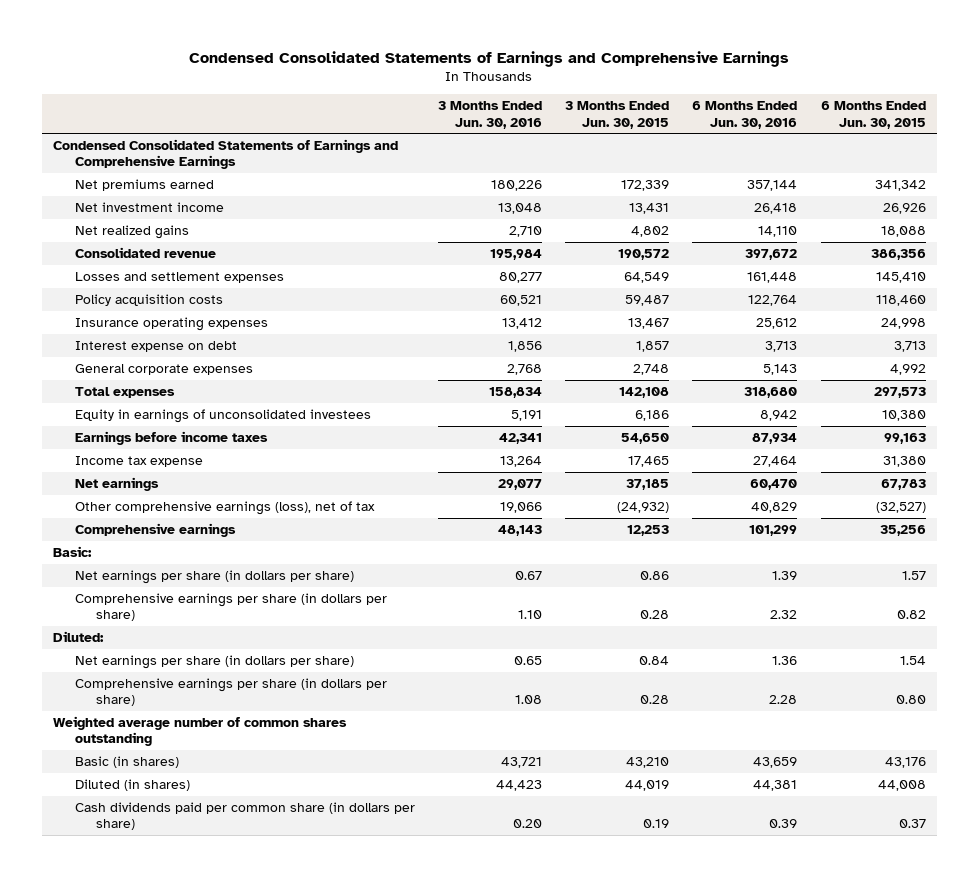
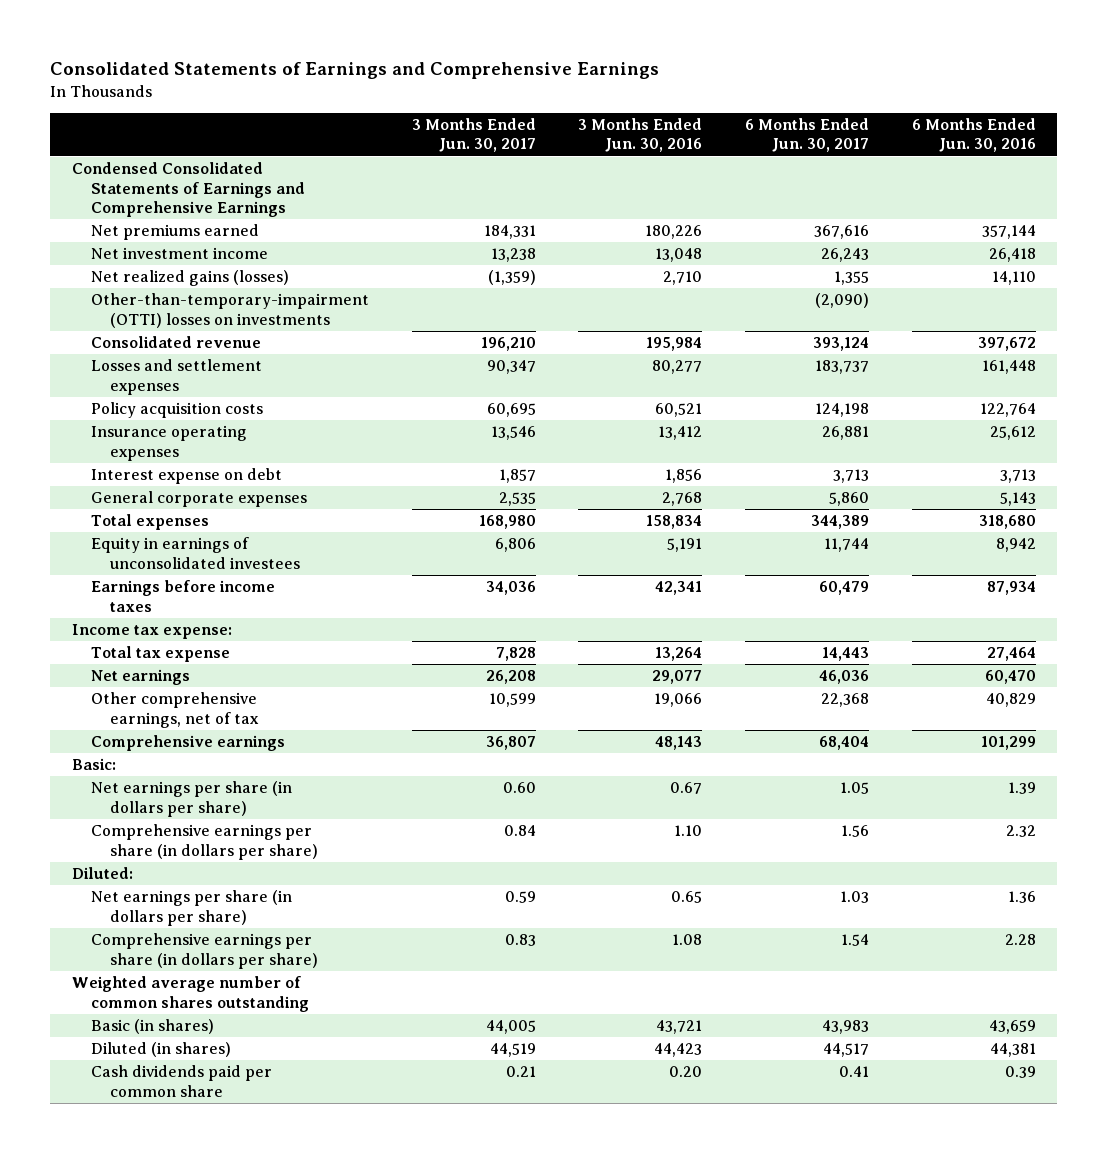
[189,50,790,67] Condensed Consolidated Statements of Earnings and Comprehensive Earnings -> [50,62,660,80] Consolidated Statements of Earnings and Comprehensive Earnings
[565,101,670,129] 3 Months Ended Jun. 30, 2015 -> none
[820,101,926,129] 6 Months Ended Jun. 30, 2015 -> none
none -> [411,117,536,153] 3 Months Ended Jun. 30, 2017
none -> [745,117,870,153] 6 Months Ended Jun. 30, 2017
[74,225,189,240] Net realized gains -> [90,270,289,287] Net realized gains (losses)
none -> [90,293,369,328] Other-than-temporary-impairment (OTTI) losses on investments
none -> [71,624,232,640] Income tax expense:
[74,456,203,468] Income tax expense -> [90,646,230,663] Total tax expense
[74,501,375,516] Other comprehensive earnings (loss), net of tax -> [90,692,259,728] Other comprehensive earnings, net of tax
[74,802,415,831] Cash dividends paid per common share (in dollars per share) -> [90,1065,272,1097] Cash dividends paid per common share

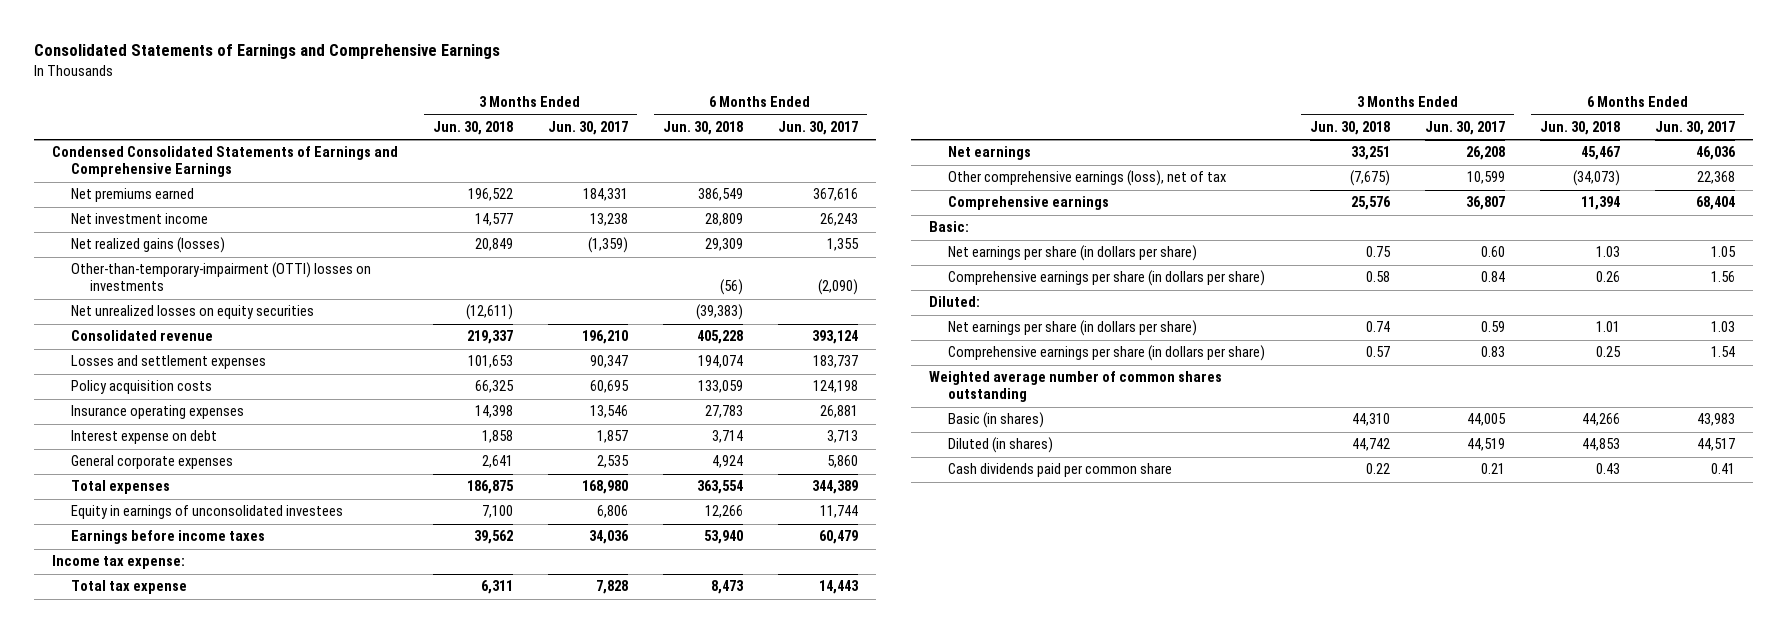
[578,117,703,153] 3 Months Ended Jun. 30, 2016 -> none
[911,117,1036,153] 6 Months Ended Jun. 30, 2016 -> none
none -> [432,120,513,135] Jun. 30, 2018
none -> [662,120,743,135] Jun. 30, 2018
none -> [70,305,314,320] Net unrealized losses on equity securities
[90,692,259,728] Other comprehensive earnings, net of tax -> [948,170,1227,187] Other comprehensive earnings (loss), net of tax

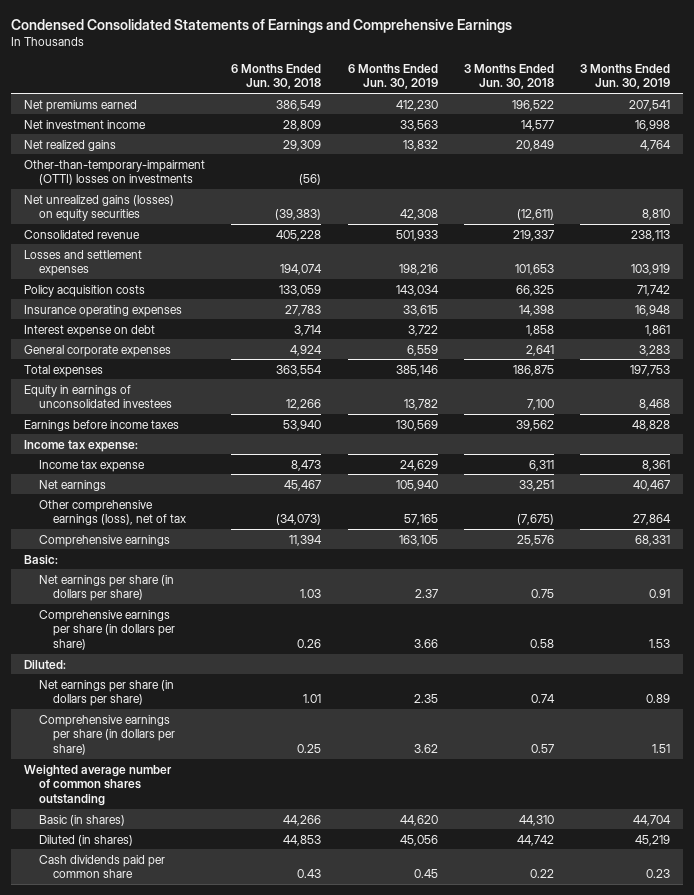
[34,44,501,60] Consolidated Statements of Earnings and Comprehensive Earnings -> [11,18,513,33] Condensed Consolidated Statements of Earnings and Comprehensive Earnings
[547,120,628,135] Jun. 30, 2017 -> none
[778,120,859,135] Jun. 30, 2017 -> none
none -> [347,63,438,90] 6 Months Ended Jun. 30, 2019
none -> [580,63,671,90] 3 Months Ended Jun. 30, 2019
[51,146,398,178] Condensed Consolidated Statements of Earnings and Comprehensive Earnings -> none
[70,237,225,254] Net realized gains (losses) -> [24,139,117,151] Net realized gains
[70,305,314,320] Net unrealized losses on equity securities -> [24,194,175,222] Net unrealized gains (losses) on equity securities
[70,580,187,595] Total tax expense -> [38,459,145,472] Income tax expense

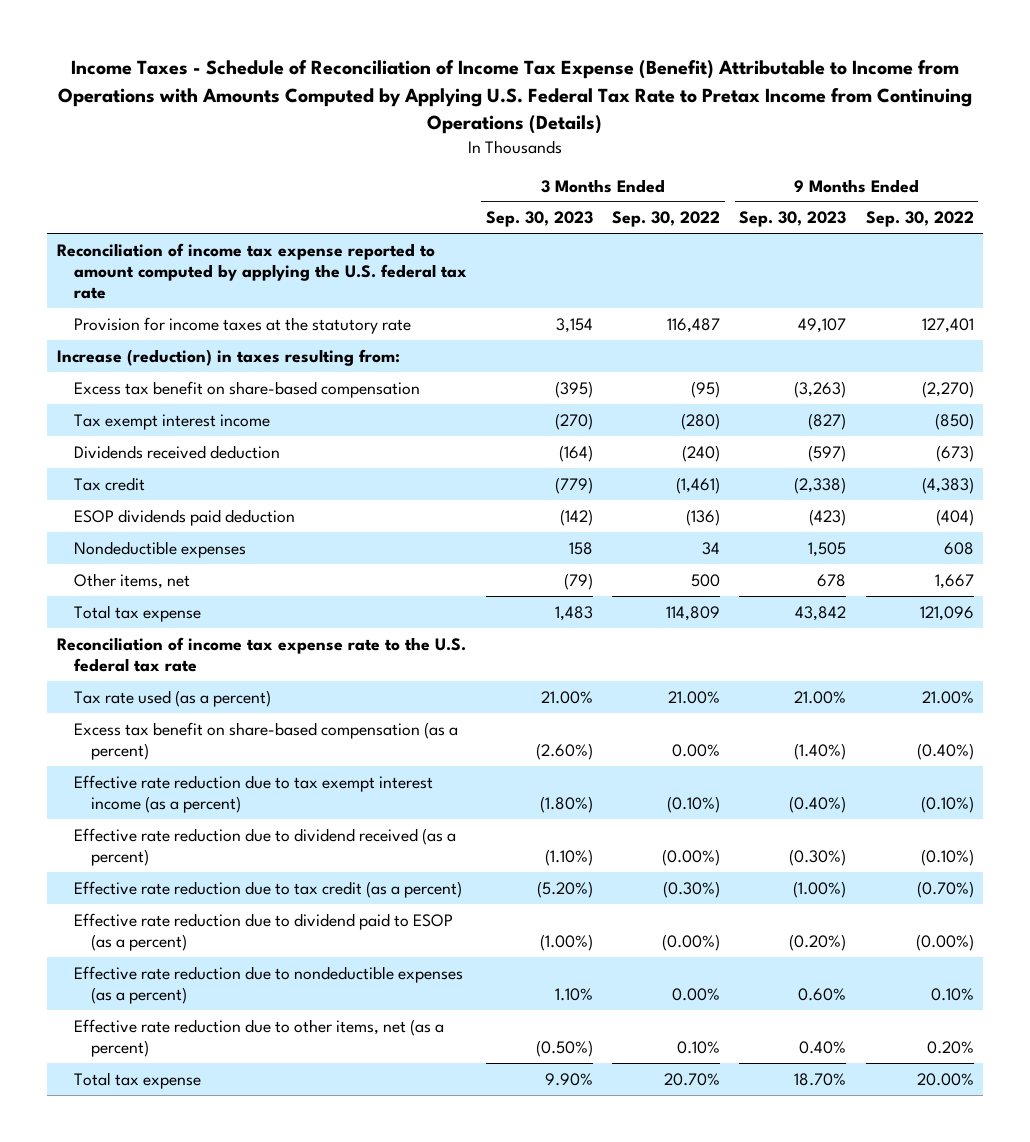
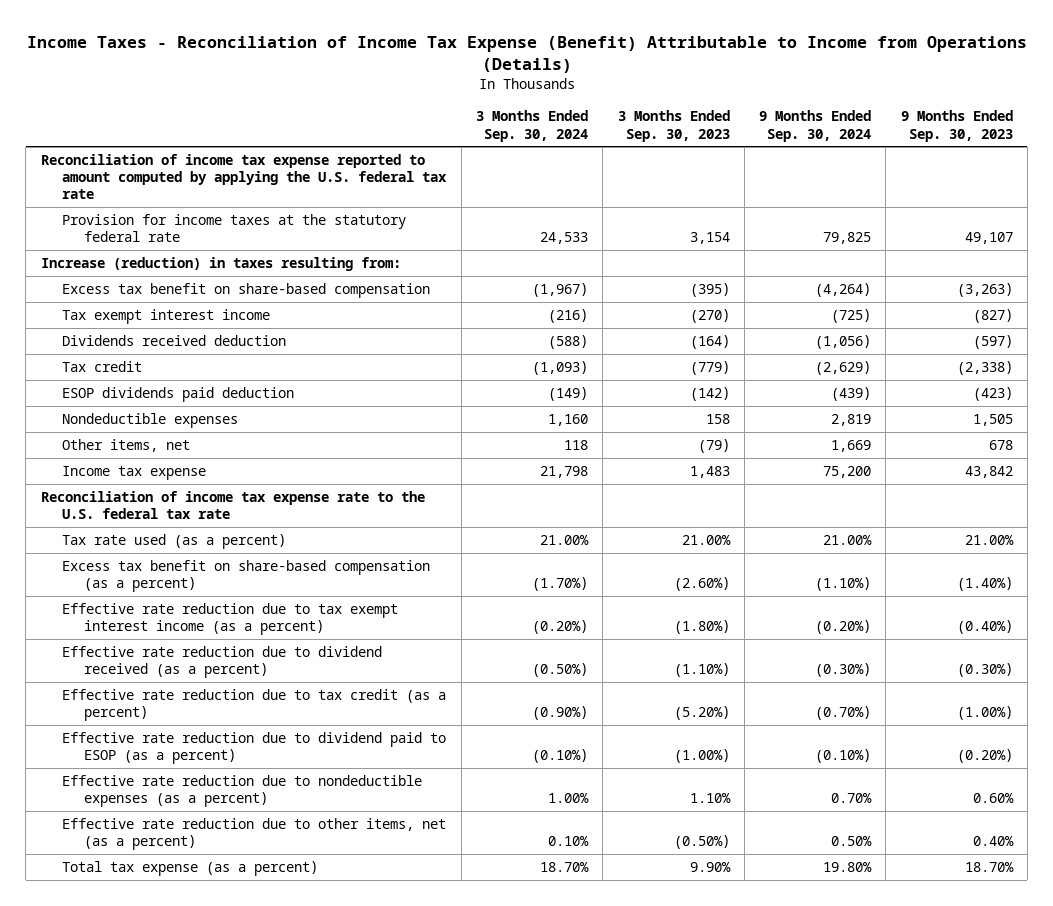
[58,60,973,134] Income Taxes - Schedule of Reconciliation of Income Tax Expense (Benefit) Attributable to Income from Operations with Amounts Computed by Applying U.S. Federal Tax Rate to Pretax Income from Continuing Operations (Details) -> [26,35,1027,73] Income Taxes - Reconciliation of Income Tax Expense (Benefit) Attributable to Income from Operations (Details)
[612,211,721,228] Sep. 30, 2022 -> none
[865,211,974,228] Sep. 30, 2022 -> none
none -> [475,110,588,142] 3 Months Ended Sep. 30, 2024
none -> [759,110,872,142] 9 Months Ended Sep. 30, 2024
[73,316,411,334] Provision for income taxes at the statutory rate -> [62,214,407,243] Provision for income taxes at the statutory federal rate
[73,604,201,622] Total tax expense -> [62,466,207,481] Income tax expense
[73,1071,201,1089] Total tax expense -> [62,861,319,877] Total tax expense (as a percent)

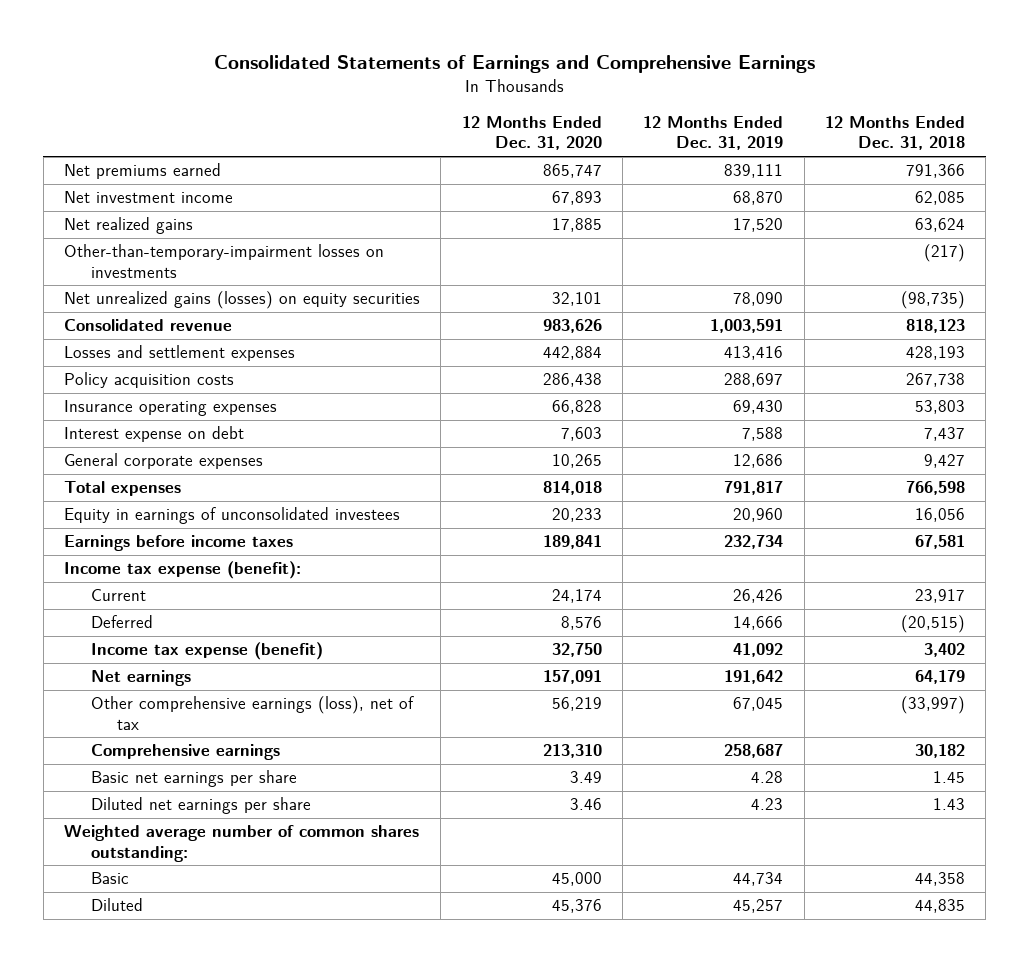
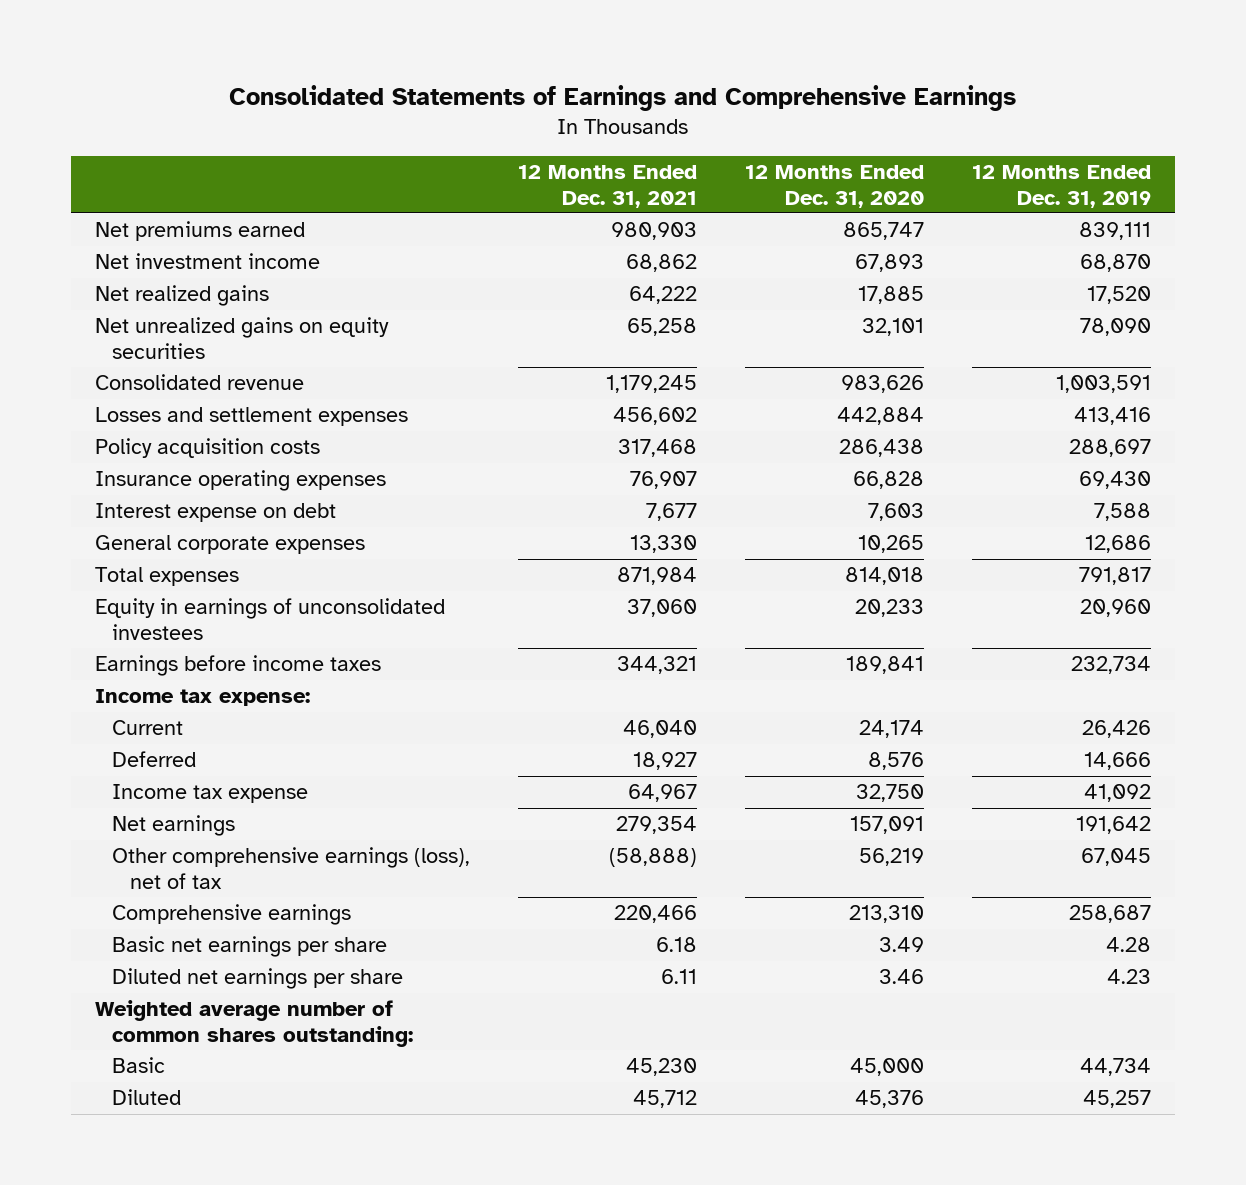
[825,116,966,151] 12 Months Ended Dec. 31, 2018 -> none
none -> [518,165,698,208] 12 Months Ended Dec. 31, 2021
[64,244,385,278] Other-than-temporary-impairment losses on investments -> none
[64,291,421,310] Net unrealized gains (losses) on equity securities -> [94,317,389,359] Net unrealized gains on equity securities
[64,561,302,580] Income tax expense (benefit): -> [94,689,310,707] Income tax expense:
[90,642,323,661] Income tax expense (benefit) -> [112,784,309,804] Income tax expense

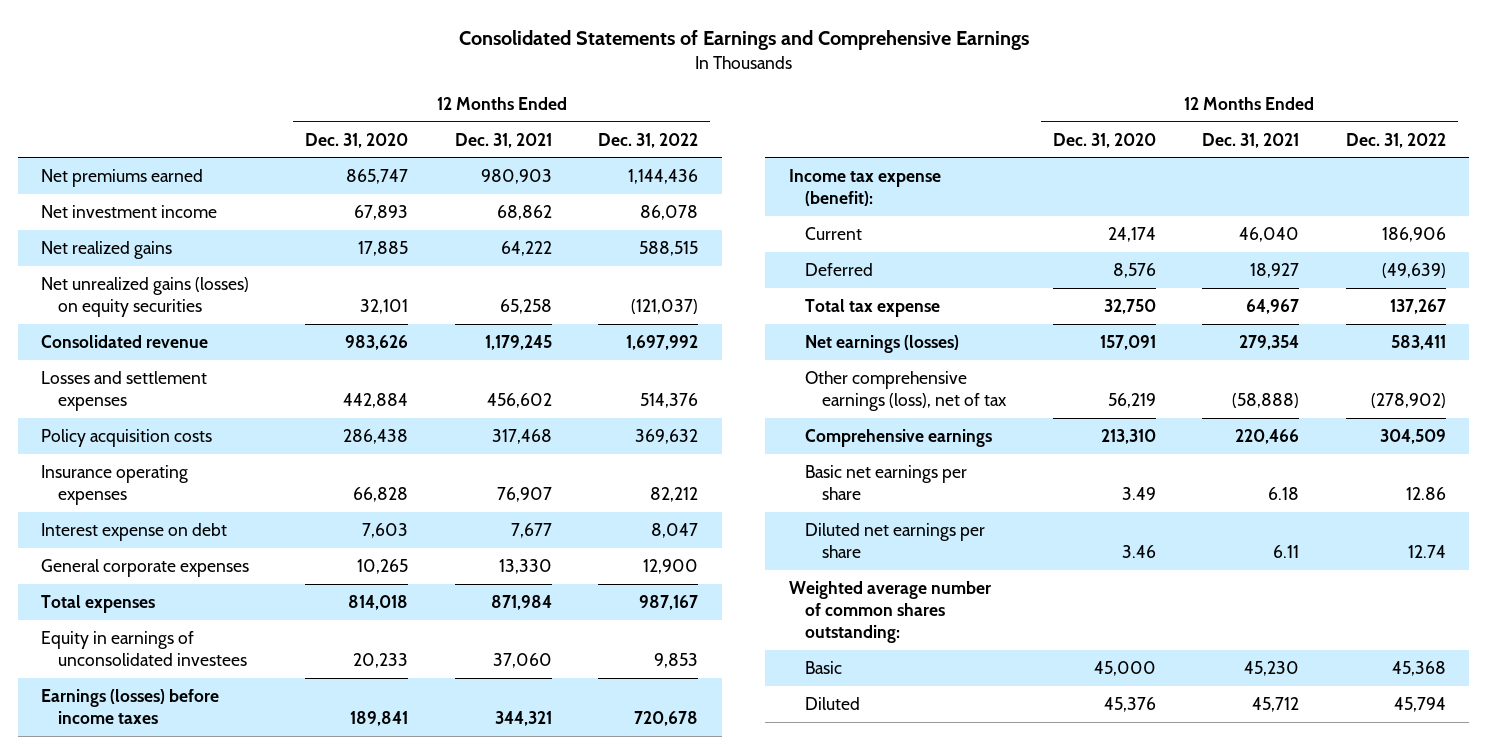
[972,165,1152,208] 12 Months Ended Dec. 31, 2019 -> none
none -> [598,132,699,148] Dec. 31, 2022
[94,317,389,359] Net unrealized gains on equity securities -> [40,276,249,318] Net unrealized gains (losses) on equity securities
[94,655,381,677] Earnings before income taxes -> [40,688,219,725] Earnings (losses) before income taxes
[94,689,310,707] Income tax expense: -> [788,168,941,207] Income tax expense (benefit):
[112,784,309,804] Income tax expense -> [805,298,941,317] Total tax expense
[112,815,236,837] Net earnings -> [805,334,960,353] Net earnings (losses)

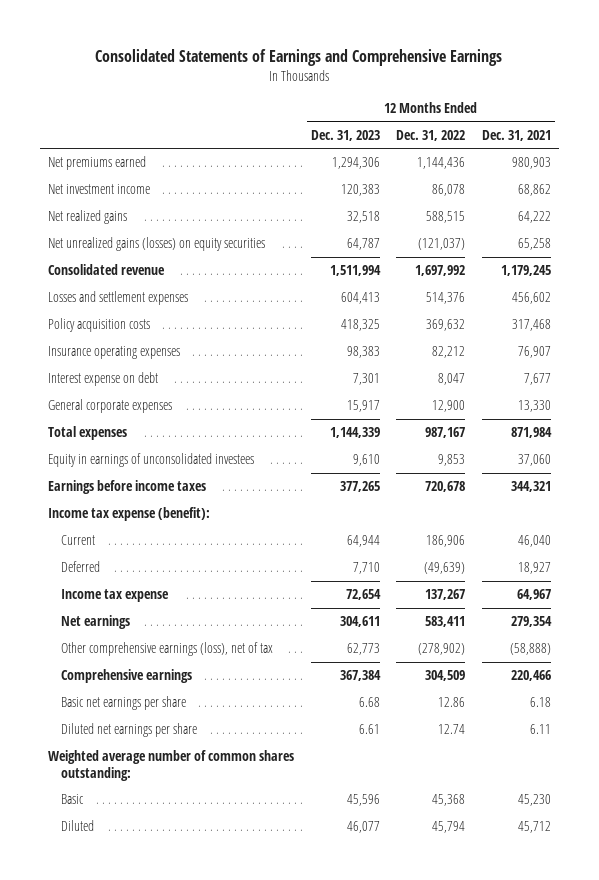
[304,132,408,148] Dec. 31, 2020 -> none
none -> [310,129,380,141] Dec. 31, 2023
[40,688,219,725] Earnings (losses) before income taxes -> [48,480,207,495] Earnings before income taxes
[805,298,941,317] Total tax expense -> [61,589,170,603] Income tax expense
[805,334,960,353] Net earnings (losses) -> [61,615,131,630] Net earnings

